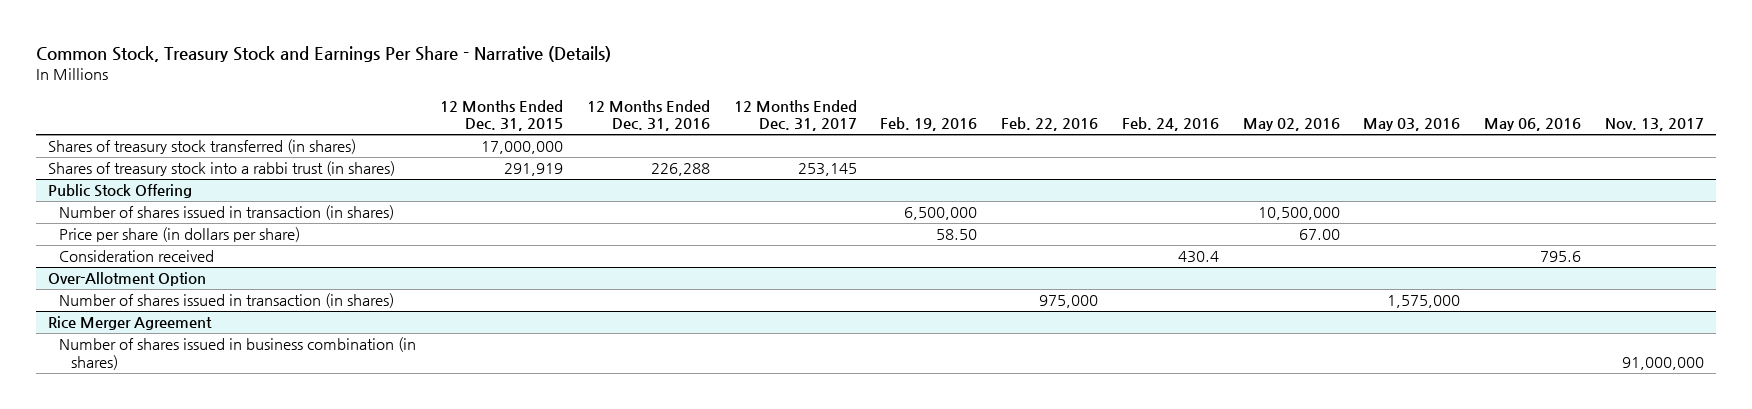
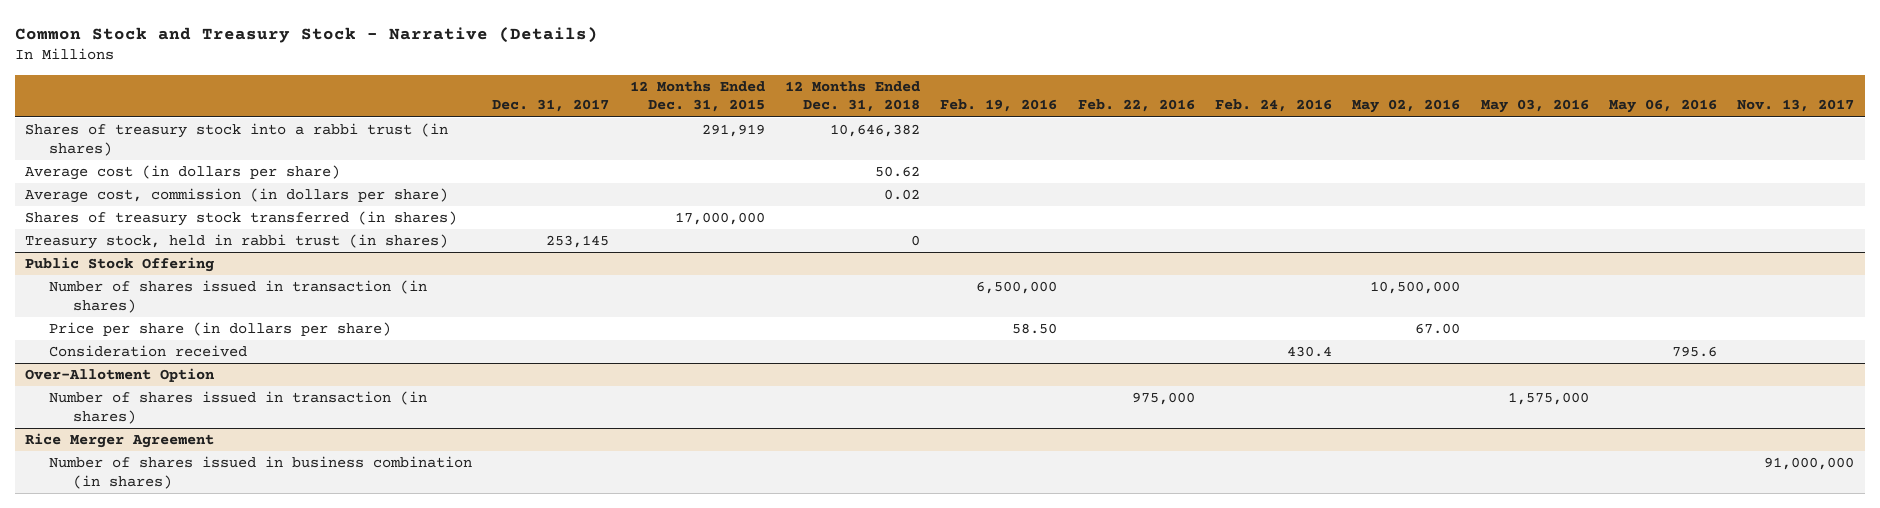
[35,46,611,63] Common Stock, Treasury Stock and Earnings Per Share - Narrative (Details) -> [14,26,598,43] Common Stock and Treasury Stock - Narrative (Details)
[586,99,710,132] 12 Months Ended Dec. 31, 2016 -> none
[733,99,857,132] 12 Months Ended Dec. 31, 2017 -> none
none -> [492,99,610,113] Dec. 31, 2017
none -> [785,80,921,113] 12 Months Ended Dec. 31, 2018
none -> [25,164,341,180] Average cost (in dollars per share)
none -> [25,187,449,203] Average cost, commission (in dollars per share)
[47,139,356,155] Shares of treasury stock transferred (in shares) -> [25,210,458,226] Shares of treasury stock transferred (in shares)
none -> [25,233,449,249] Treasury stock, held in rabbi trust (in shares)

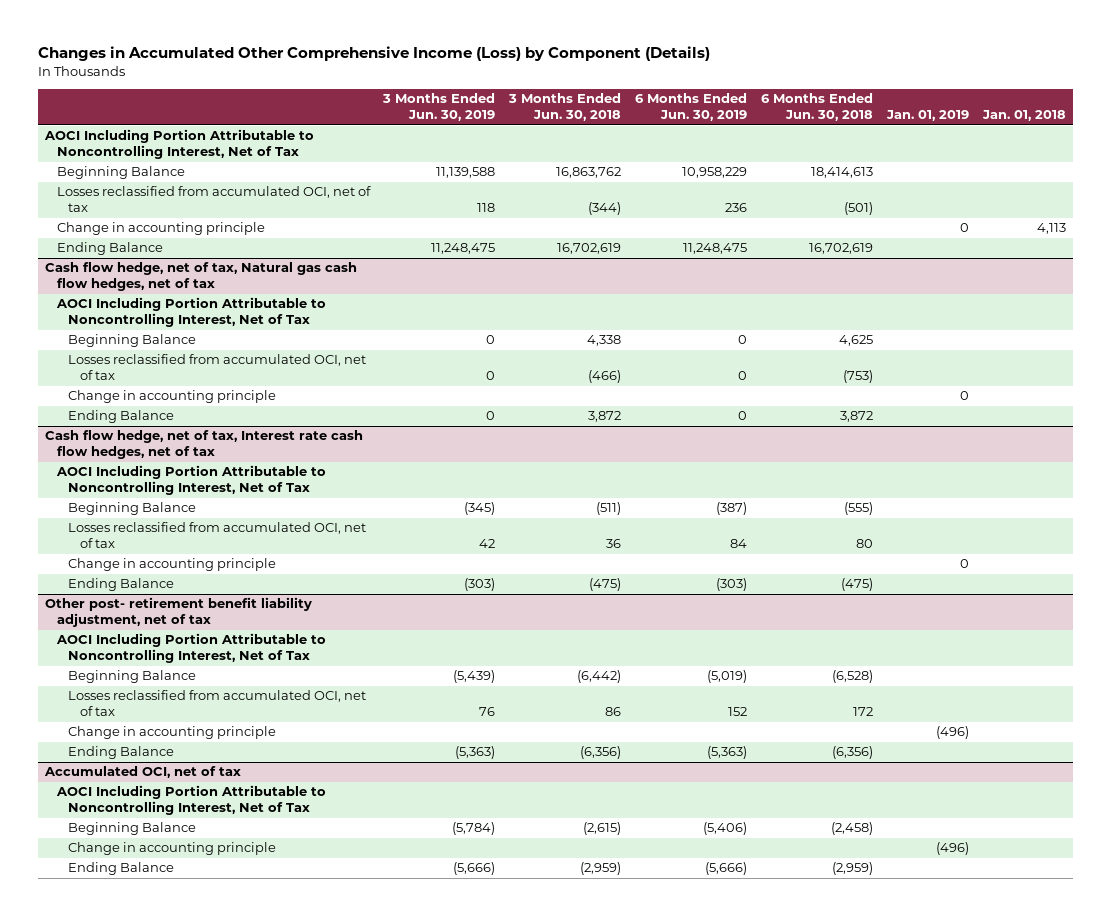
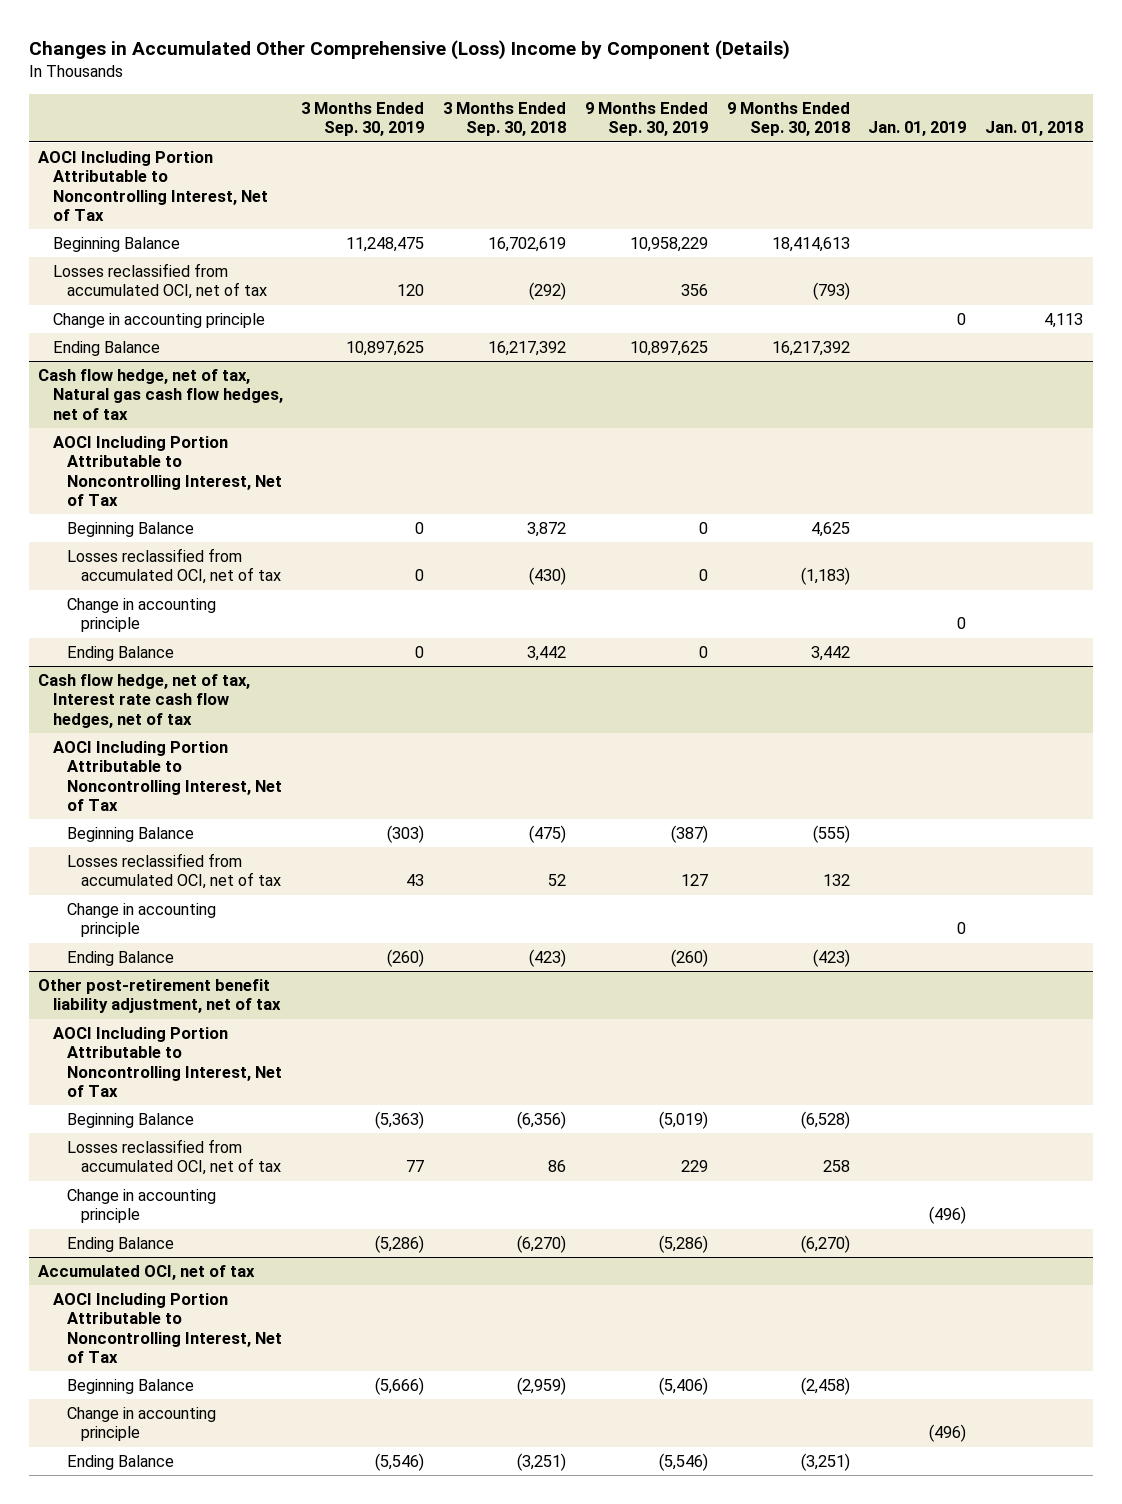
[38,46,711,62] Changes in Accumulated Other Comprehensive Income (Loss) by Component (Details) -> [29,39,791,60] Changes in Accumulated Other Comprehensive (Loss) Income by Component (Details)
[382,93,496,122] 3 Months Ended Jun. 30, 2019 -> none
[508,93,622,122] 3 Months Ended Jun. 30, 2018 -> none
[635,93,748,122] 6 Months Ended Jun. 30, 2019 -> none
[760,93,873,122] 6 Months Ended Jun. 30, 2018 -> none
none -> [301,102,425,137] 3 Months Ended Sep. 30, 2019
none -> [443,102,567,137] 3 Months Ended Sep. 30, 2018
none -> [584,102,708,137] 9 Months Ended Sep. 30, 2019
none -> [726,102,850,137] 9 Months Ended Sep. 30, 2018
[45,597,313,628] Other post- retirement benefit liability adjustment, net of tax -> [38,979,281,1014] Other post-retirement benefit liability adjustment, net of tax

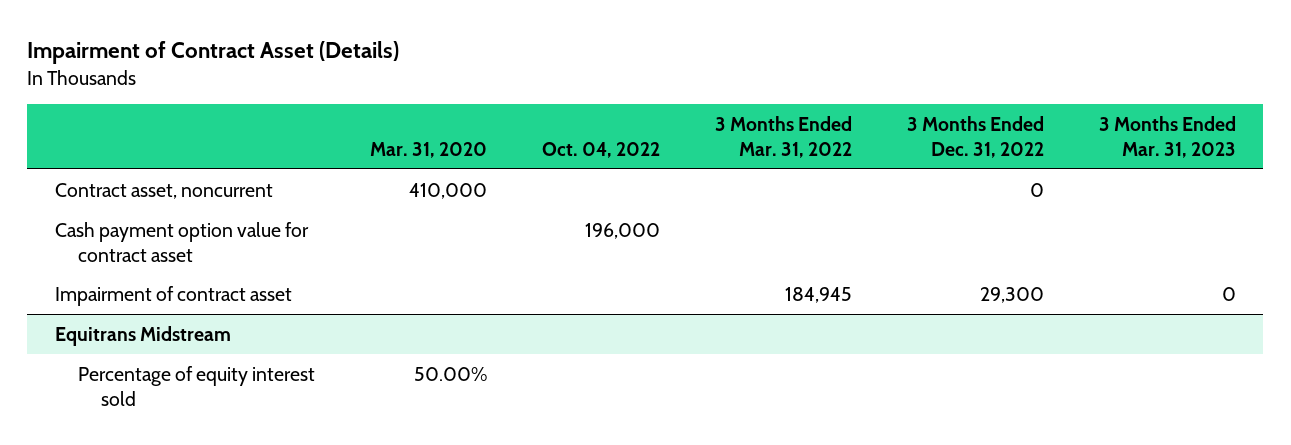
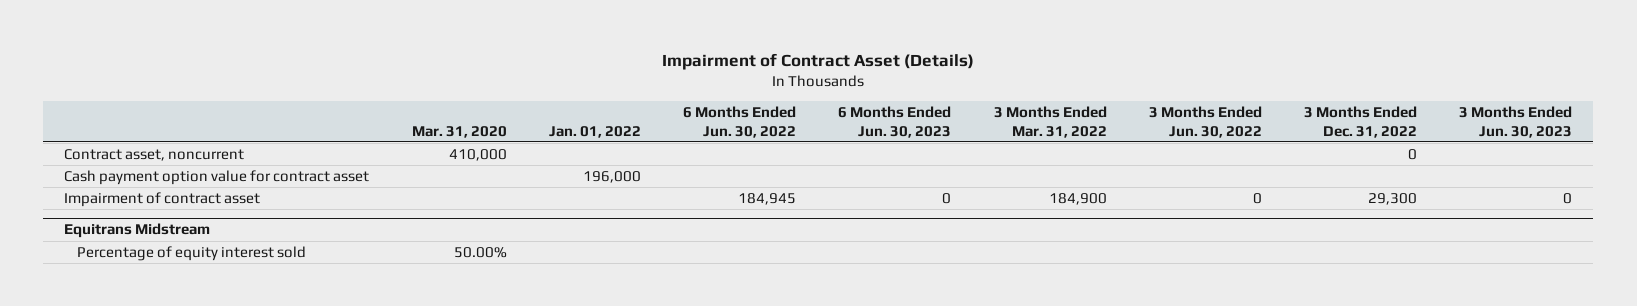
[542,141,661,158] Oct. 04, 2022 -> none
[1098,115,1236,158] 3 Months Ended Mar. 31, 2023 -> none
none -> [548,125,641,138] Jan. 01, 2022
none -> [683,106,797,138] 6 Months Ended Jun. 30, 2022
none -> [838,106,952,138] 6 Months Ended Jun. 30, 2023
none -> [1148,106,1262,138] 3 Months Ended Jun. 30, 2022
none -> [1459,106,1573,138] 3 Months Ended Jun. 30, 2023
[784,286,852,303] 184,945 -> [1048,193,1107,206] 184,900

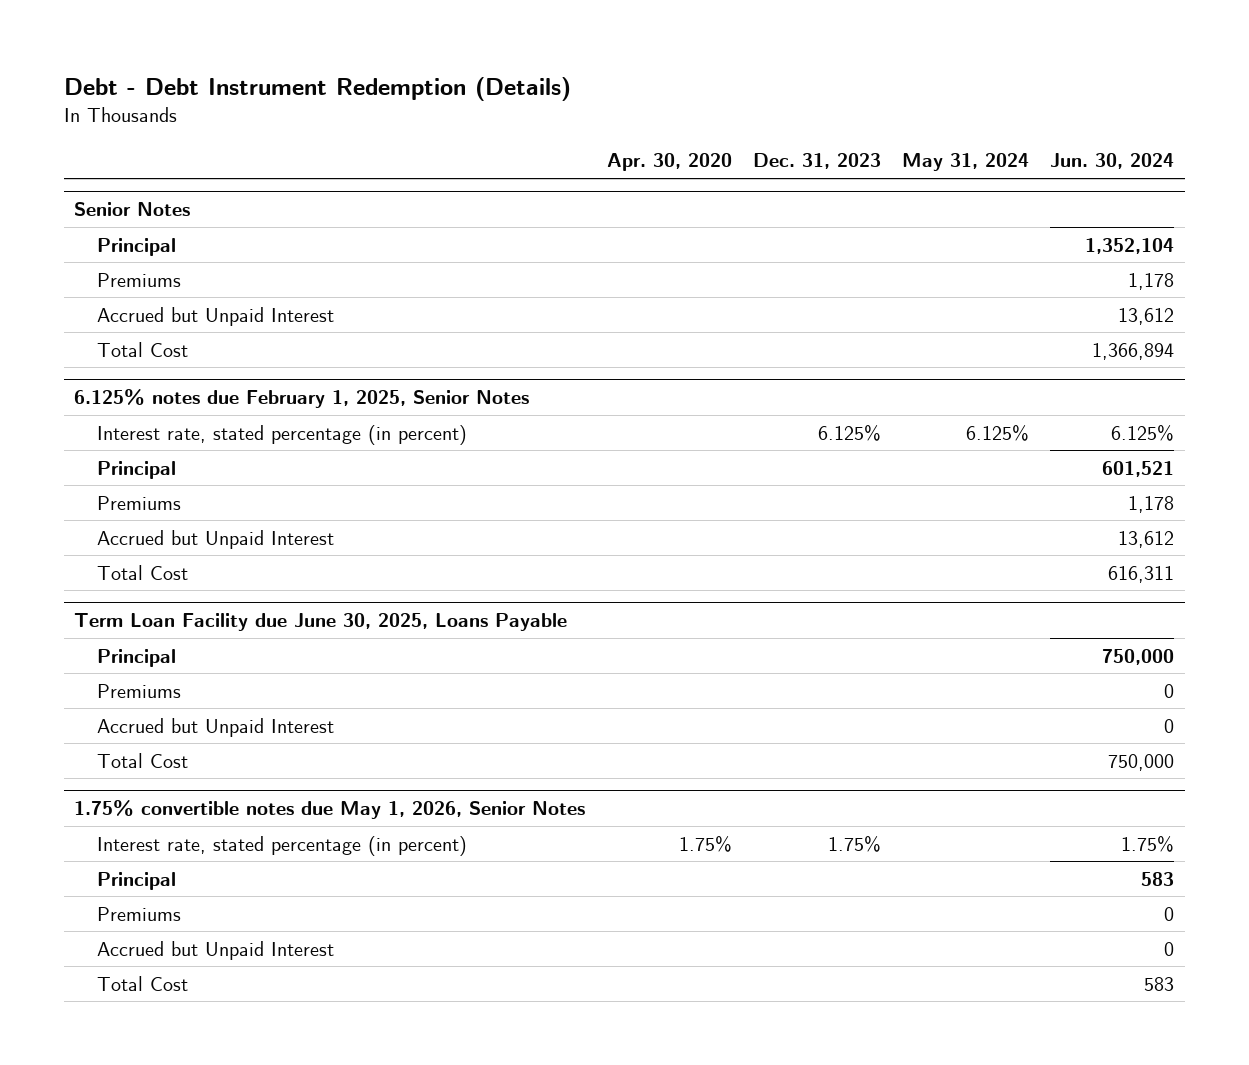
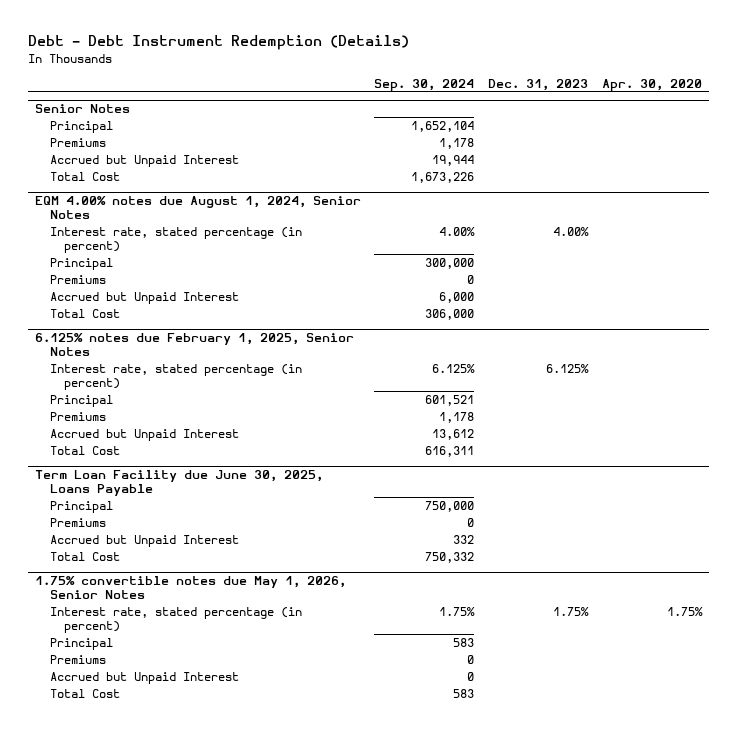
[902,153,1030,172] May 31, 2024 -> none
[1050,153,1175,170] Jun. 30, 2024 -> none
none -> [374,78,475,91] Sep. 30, 2024
none -> [34,196,361,220] EQM 4.00% notes due August 1, 2024, Senior Notes
none -> [49,227,302,254] Interest rate, stated percentage (in percent)
none -> [49,258,113,271] Principal
none -> [49,275,106,285] Premiums
none -> [49,292,239,305] Accrued but Unpaid Interest
none -> [49,309,120,319] Total Cost

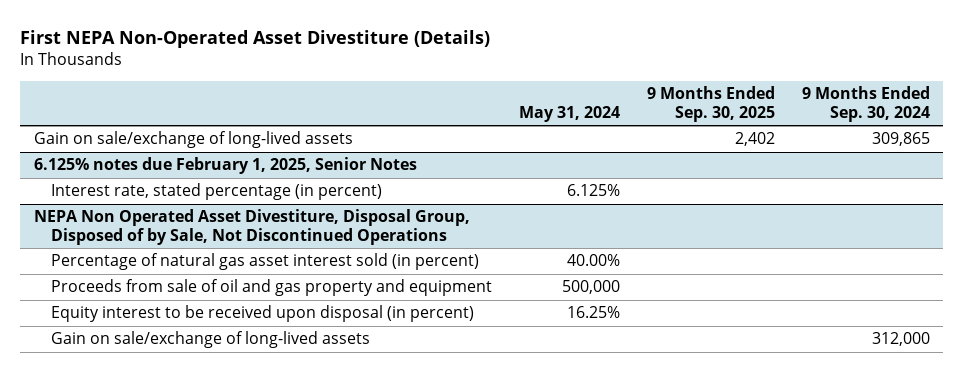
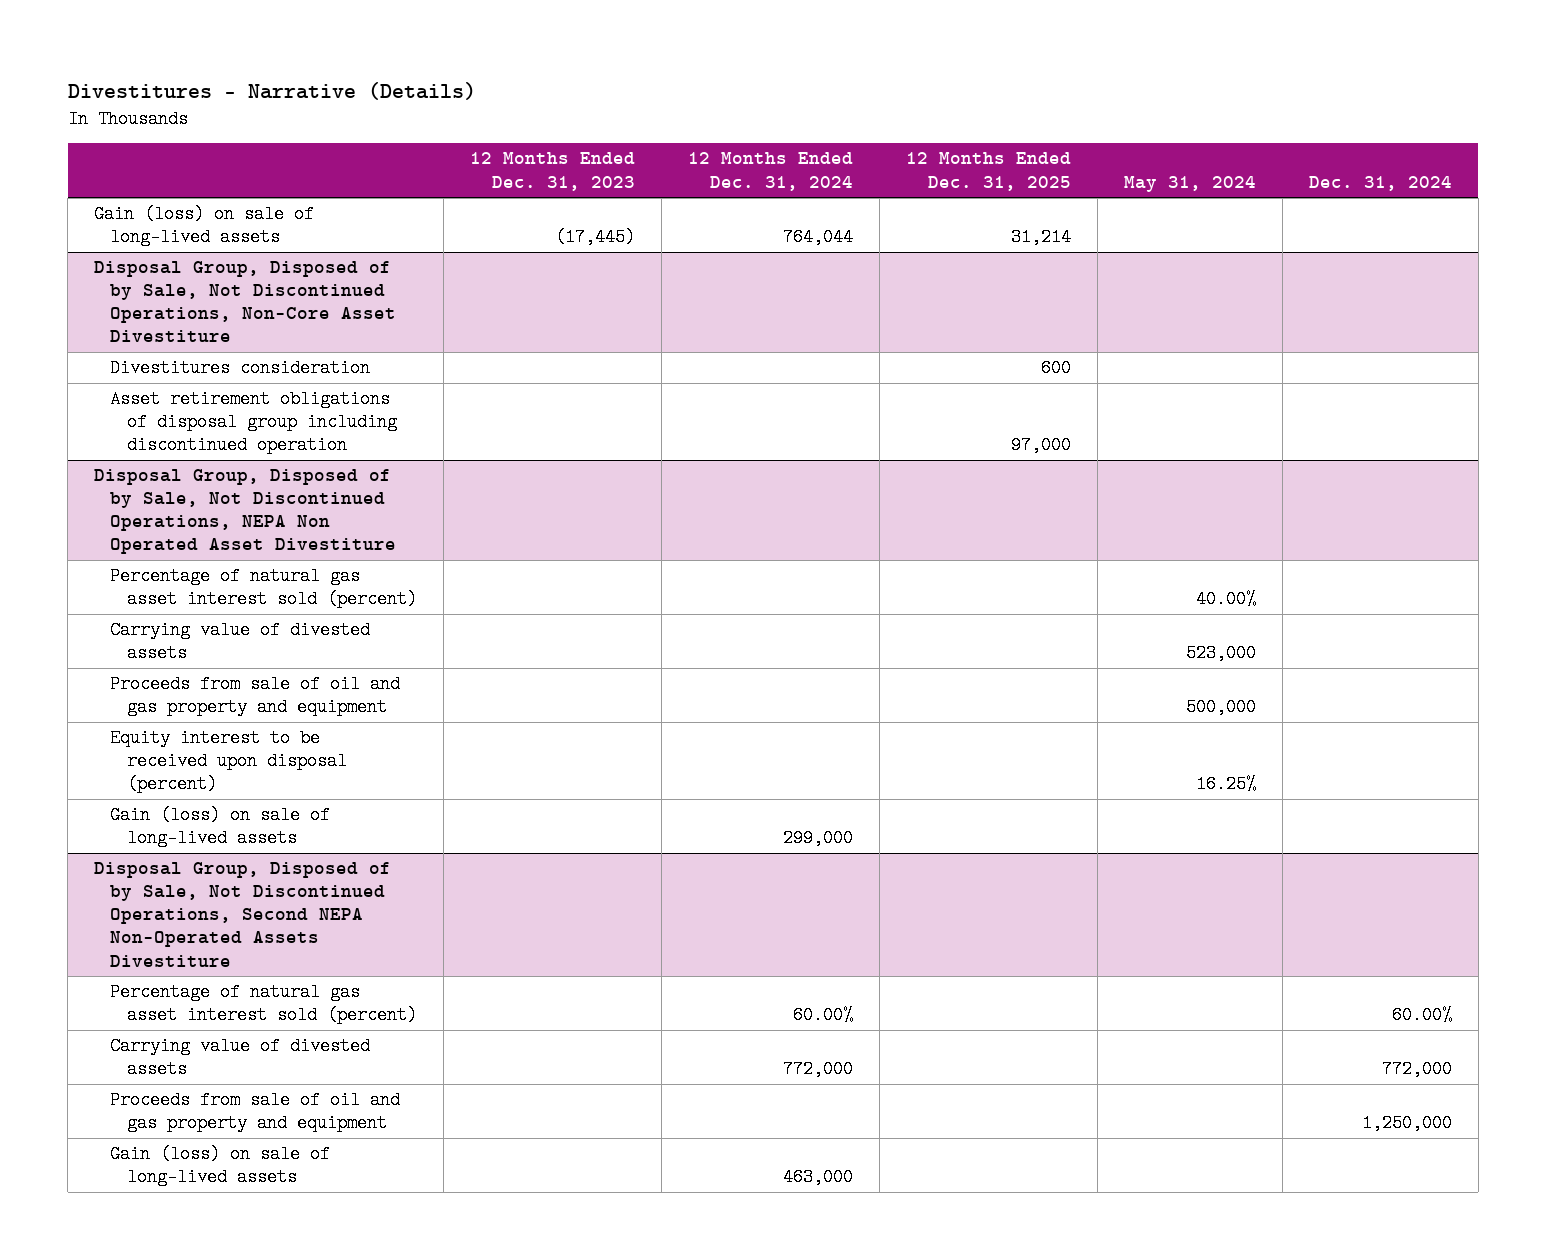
[20,30,491,49] First NEPA Non-Operated Asset Divestiture (Details) -> [67,81,476,100] Divestitures - Narrative (Details)
[646,86,775,122] 9 Months Ended Sep. 30, 2025 -> none
[801,86,930,122] 9 Months Ended Sep. 30, 2024 -> none
none -> [469,152,635,191] 12 Months Ended Dec. 31, 2023
none -> [687,152,853,191] 12 Months Ended Dec. 31, 2024
none -> [905,152,1071,191] 12 Months Ended Dec. 31, 2025
none -> [1308,175,1452,191] Dec. 31, 2024
[33,157,417,175] 6.125% notes due February 1, 2025, Senior Notes -> none
[50,183,382,201] Interest rate, stated percentage (in percent) -> none
[33,131,353,149] Gain on sale/exchange of long-lived assets -> [94,205,315,247] Gain (loss) on sale of long-lived assets
none -> [94,261,397,343] Disposal Group, Disposed of by Sale, Not Discontinued Operations, Non-Core Asset Divestiture
none -> [110,359,371,378] Divestitures consideration
none -> [110,390,397,455] Asset retirement obligations of disposal group including discontinued operation
[33,209,470,245] NEPA Non Operated Asset Divestiture, Disposal Group, Disposed of by Sale, Not Discontinued Operations -> [94,469,397,555] Disposal Group, Disposed of by Sale, Not Discontinued Operations, NEPA Non Operated Asset Divestiture
[50,253,479,271] Percentage of natural gas asset interest sold (in percent) -> [110,567,417,609] Percentage of natural gas asset interest sold (percent)
none -> [110,621,371,663] Carrying value of divested assets
[50,305,474,323] Equity interest to be received upon disposal (in percent) -> [110,729,347,794] Equity interest to be received upon disposal (percent)
[50,331,370,349] Gain on sale/exchange of long-lived assets -> [110,806,331,848] Gain (loss) on sale of long-lived assets
none -> [94,862,392,967] Disposal Group, Disposed of by Sale, Not Discontinued Operations, Second NEPA Non-Operated Assets Divestiture
none -> [110,983,417,1025] Percentage of natural gas asset interest sold (percent)
none -> [110,1037,371,1079] Carrying value of divested assets
none -> [110,1091,401,1133] Proceeds from sale of oil and gas property and equipment
none -> [110,1145,331,1187] Gain (loss) on sale of long-lived assets

